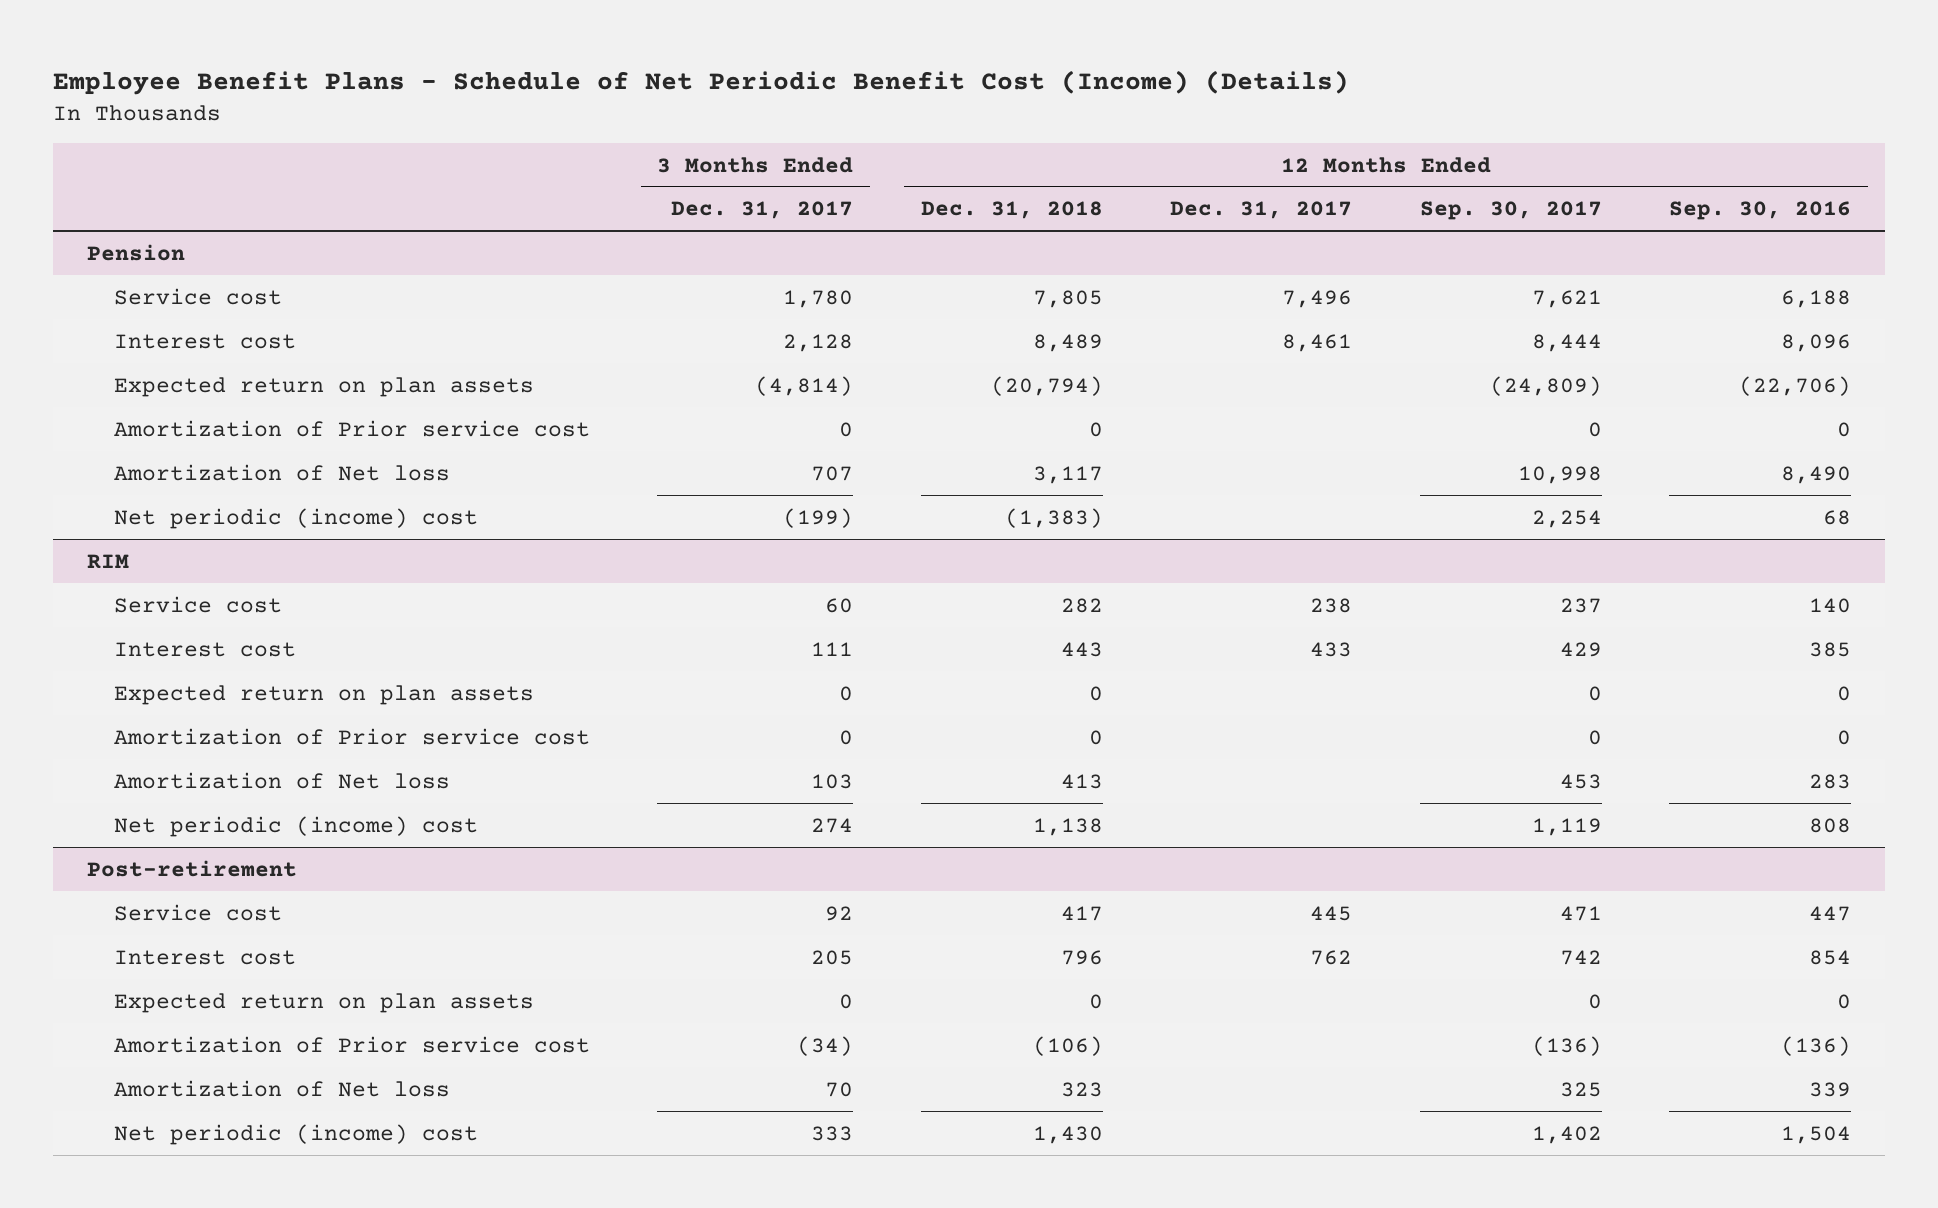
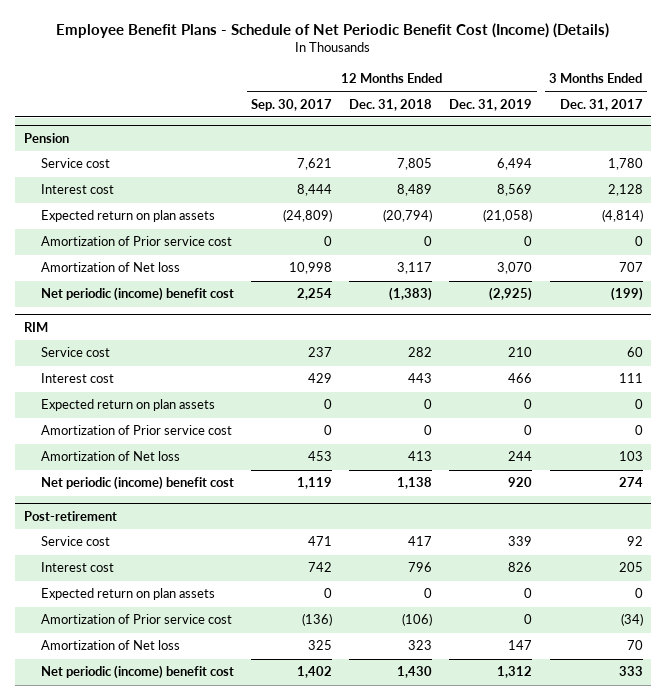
[1170,201,1353,220] Dec. 31, 2017 -> none
[1669,201,1852,221] Sep. 30, 2016 -> none
none -> [449,98,533,111] Dec. 31, 2019
[113,507,478,529] Net periodic (income) cost -> [41,287,235,302] Net periodic (income) benefit cost
[113,815,478,837] Net periodic (income) cost -> [41,476,235,491] Net periodic (income) benefit cost
[113,1123,478,1145] Net periodic (income) cost -> [41,665,235,680] Net periodic (income) benefit cost

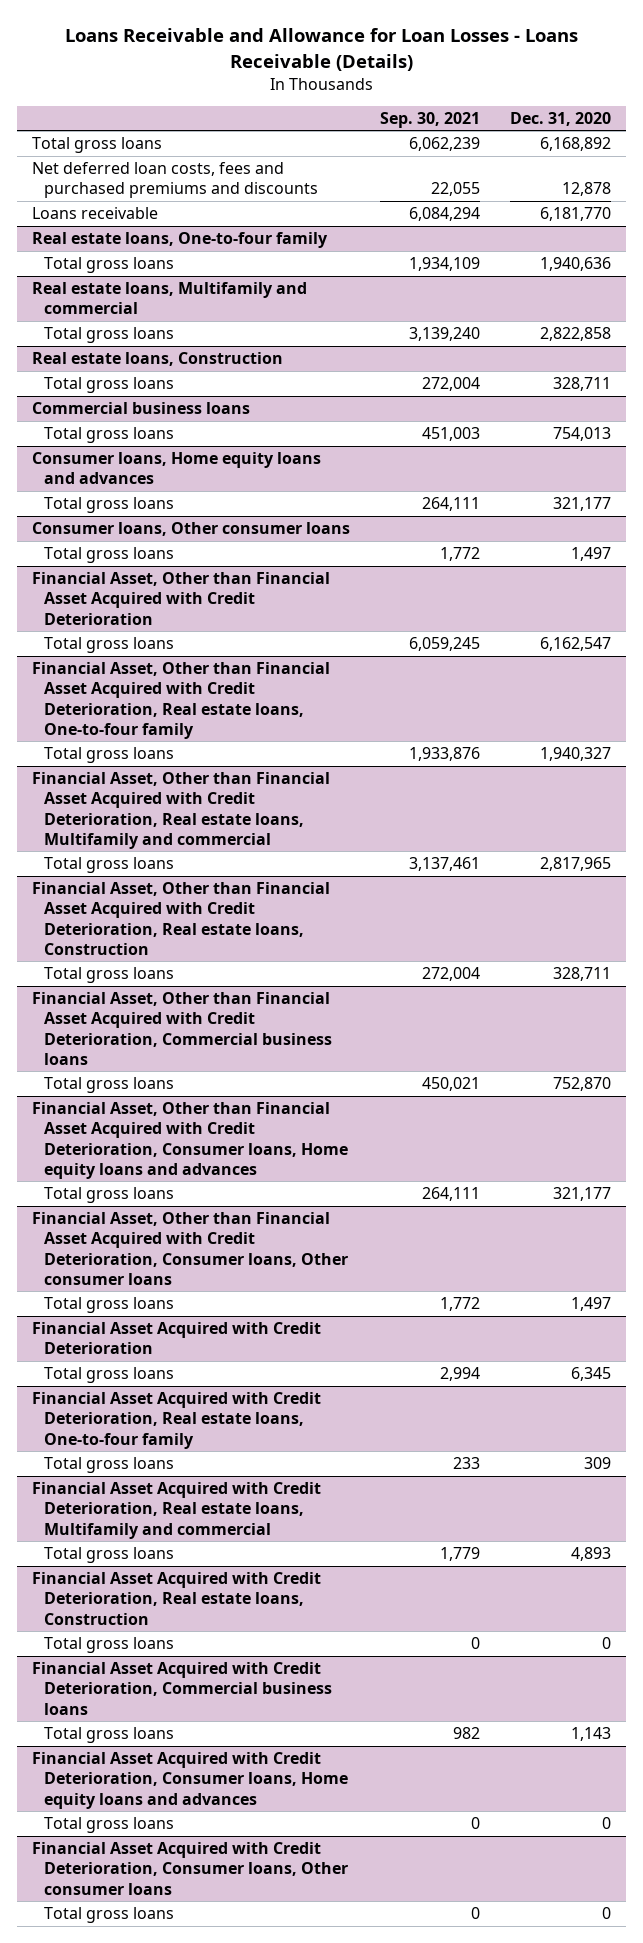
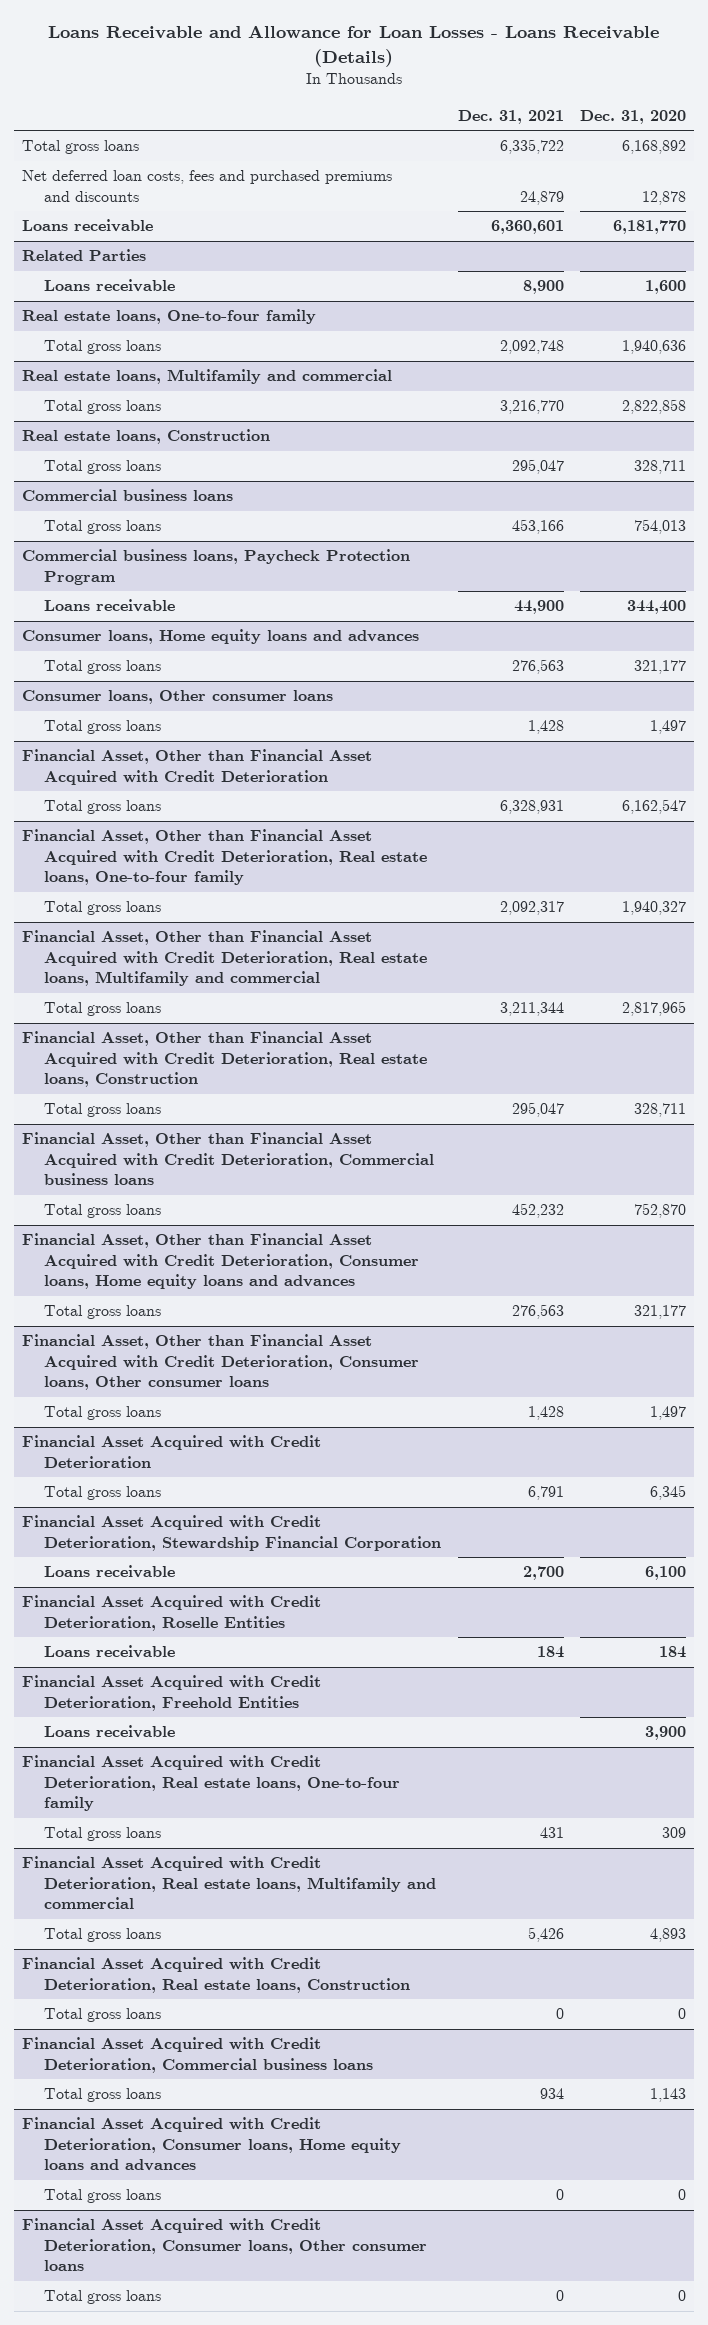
[380,111,481,128] Sep. 30, 2021 -> none
none -> [457,109,564,124] Dec. 31, 2021
none -> [21,249,146,262] Related Parties
none -> [44,279,176,293] Loans receivable
none -> [21,549,410,585] Commercial business loans, Paycheck Protection Program
none -> [44,599,176,613] Loans receivable
none -> [21,1515,442,1551] Financial Asset Acquired with Credit Deterioration, Stewardship Financial Corporation
none -> [44,1565,176,1579] Loans receivable
none -> [21,1595,321,1631] Financial Asset Acquired with Credit Deterioration, Roselle Entities
none -> [44,1645,176,1659] Loans receivable
none -> [21,1675,321,1711] Financial Asset Acquired with Credit Deterioration, Freehold Entities
none -> [44,1725,176,1739] Loans receivable

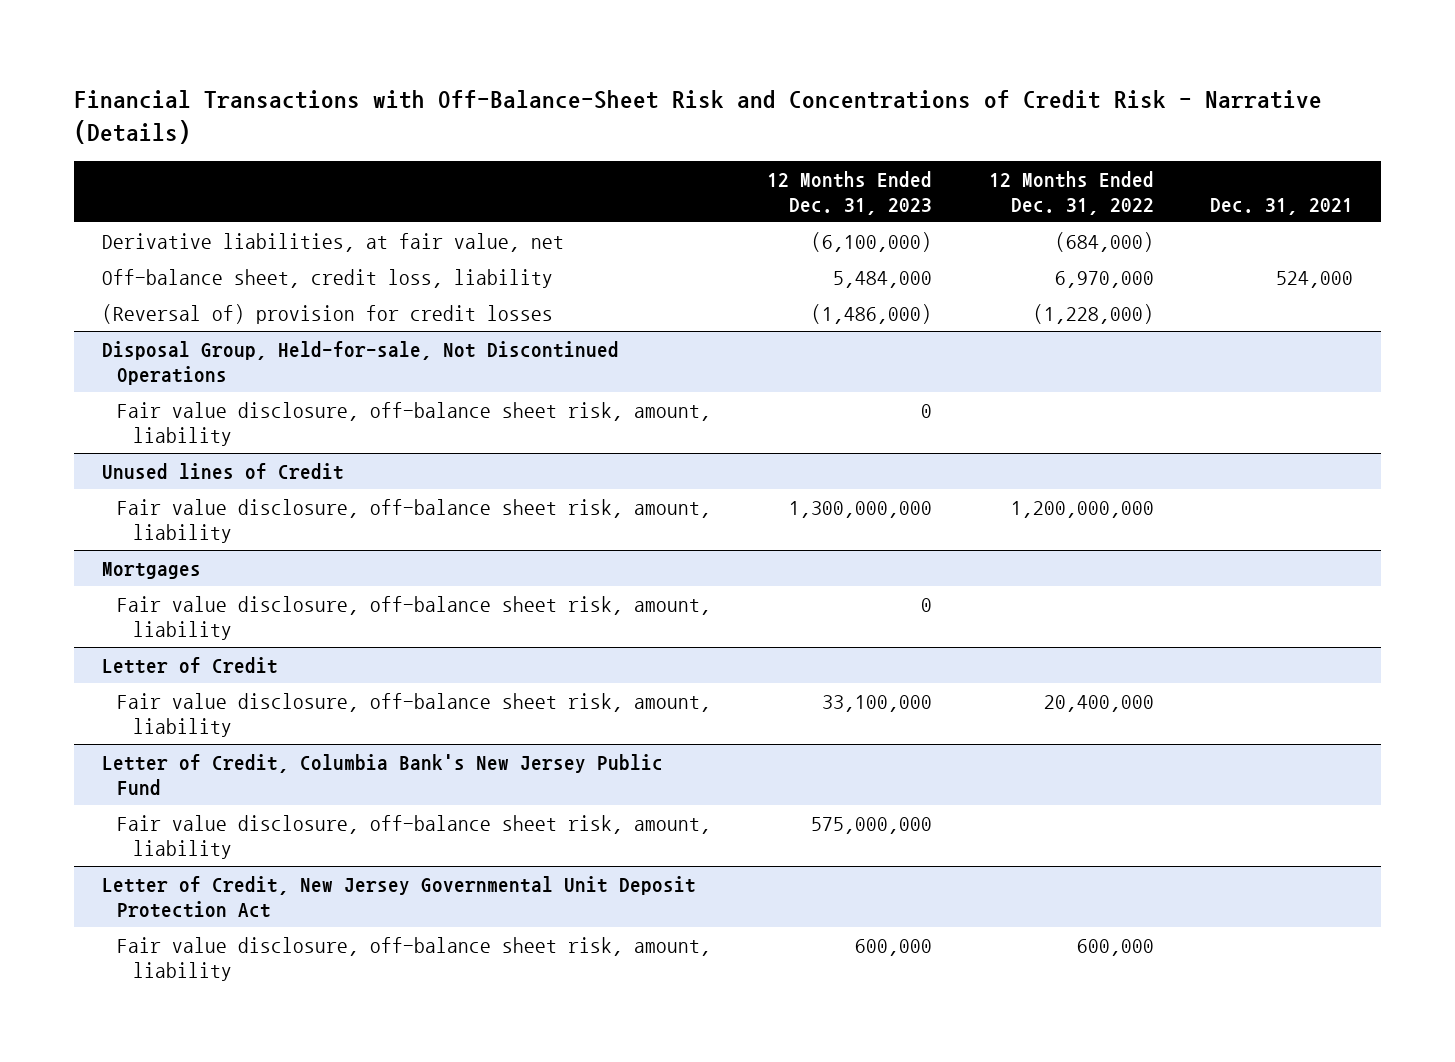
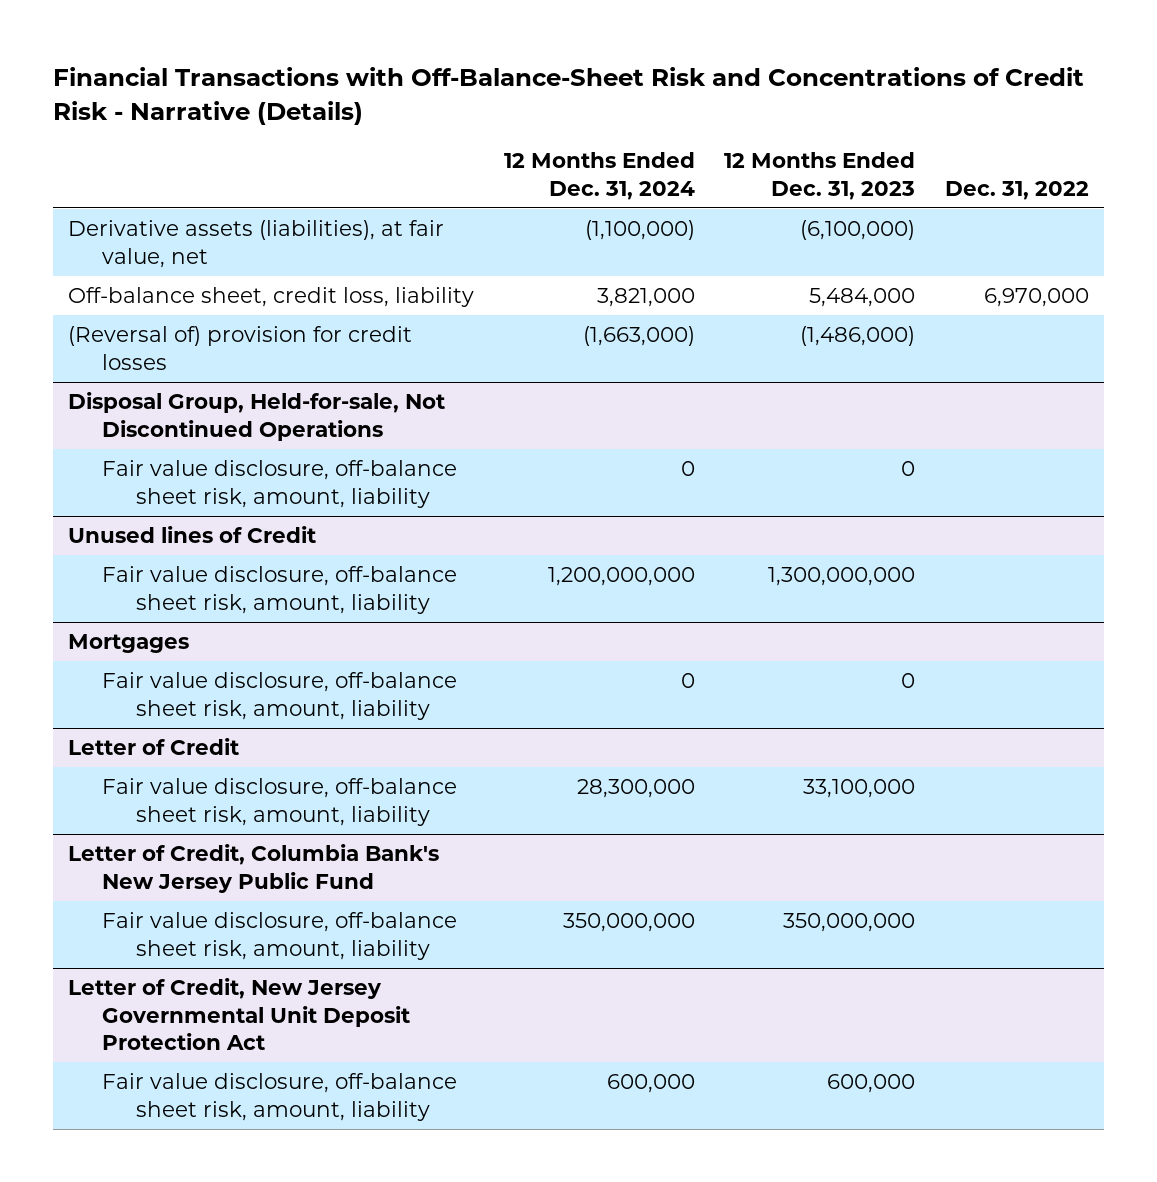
[988,170,1154,215] 12 Months Ended Dec. 31, 2022 -> none
[1209,197,1353,215] Dec. 31, 2021 -> none
none -> [503,152,695,200] 12 Months Ended Dec. 31, 2024
none -> [944,180,1089,200] Dec. 31, 2022
[101,232,564,252] Derivative liabilities, at fair value, net -> [68,220,445,268] Derivative assets (liabilities), at fair value, net
[811,816,933,834] 575,000,000 -> [783,913,916,933] 350,000,000

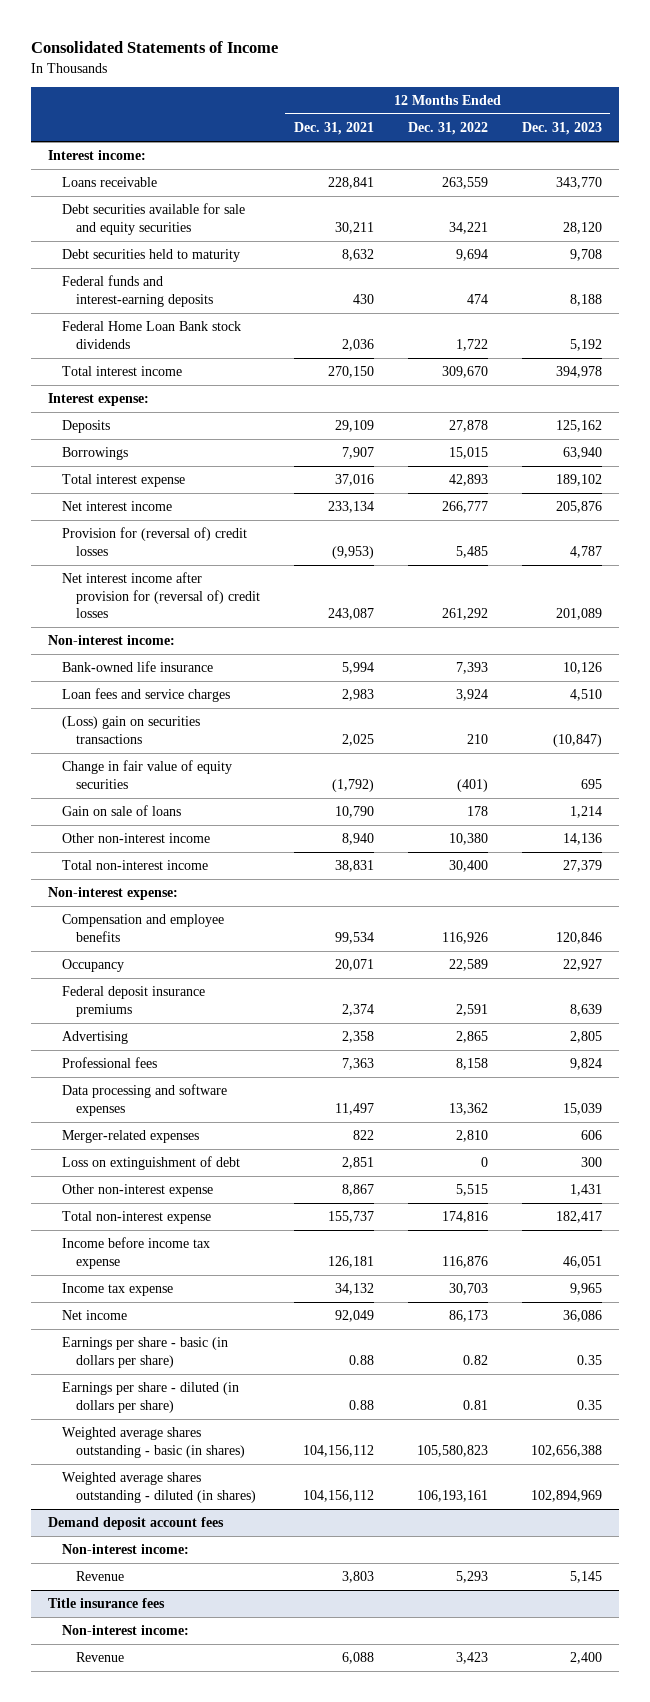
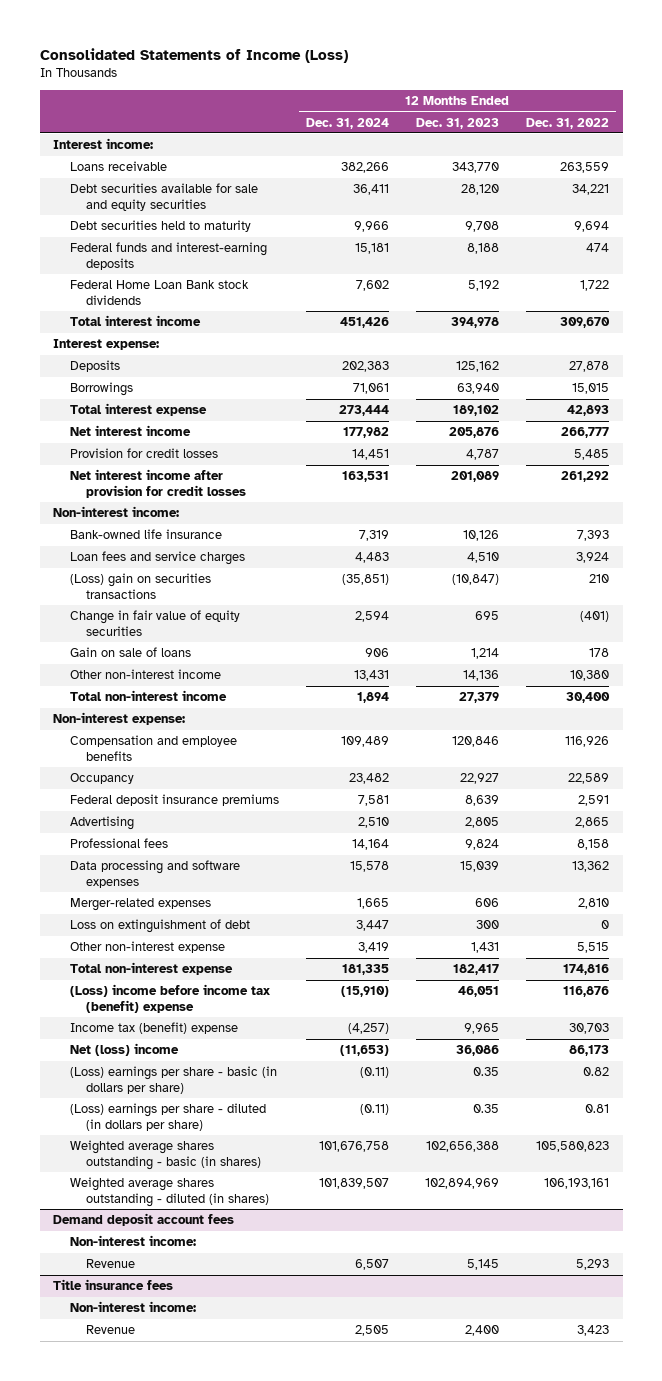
[31,41,279,54] Consolidated Statements of Income -> [39,47,348,63] Consolidated Statements of Income (Loss)
[293,122,374,136] Dec. 31, 2021 -> none
none -> [305,117,389,129] Dec. 31, 2024
[61,527,247,556] Provision for (reversal of) credit losses -> [69,448,218,459] Provision for credit losses
[61,572,260,619] Net interest income after provision for (reversal of) credit losses -> [69,469,247,498] Net interest income after provision for credit losses
[61,1237,210,1269] Income before income tax expense -> [69,984,270,1013] (Loss) income before income tax (benefit) expense
[61,1283,173,1297] Income tax expense -> [69,1022,238,1035] Income tax (benefit) expense
[61,1310,127,1321] Net income -> [69,1043,179,1057] Net (loss) income
[61,1337,228,1368] Earnings per share - basic (in dollars per share) -> [69,1066,277,1094] (Loss) earnings per share - basic (in dollars per share)
[61,1382,239,1413] Earnings per share - diluted (in dollars per share) -> [69,1103,266,1131] (Loss) earnings per share - diluted (in dollars per share)

